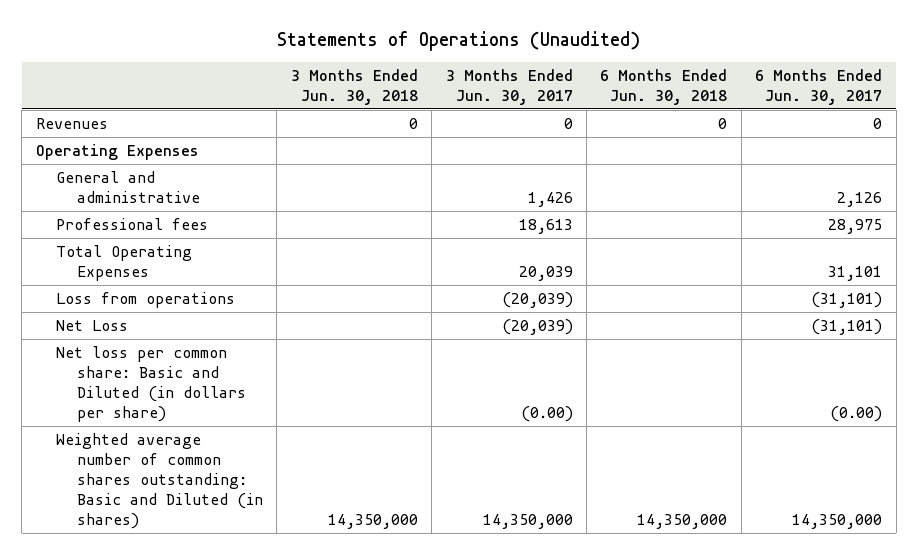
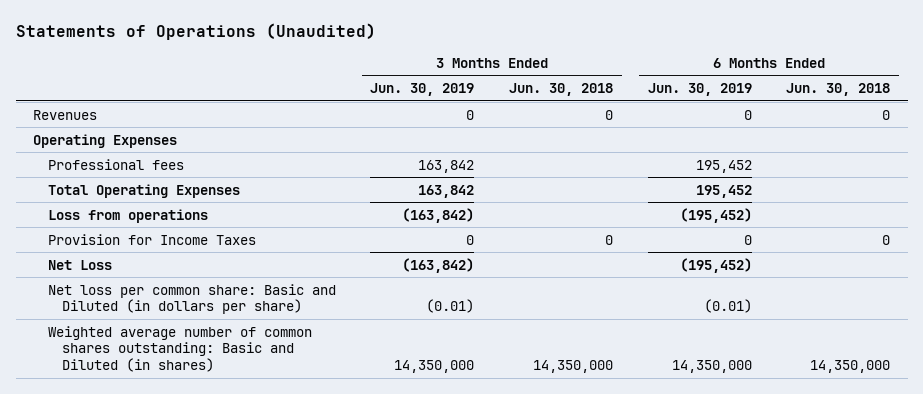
[445,69,573,106] 3 Months Ended Jun. 30, 2017 -> none
[755,69,883,106] 6 Months Ended Jun. 30, 2017 -> none
none -> [370,83,475,97] Jun. 30, 2019
none -> [647,83,752,97] Jun. 30, 2019
[56,170,200,203] General and administrative -> none
none -> [47,233,256,245] Provision for Income Taxes

